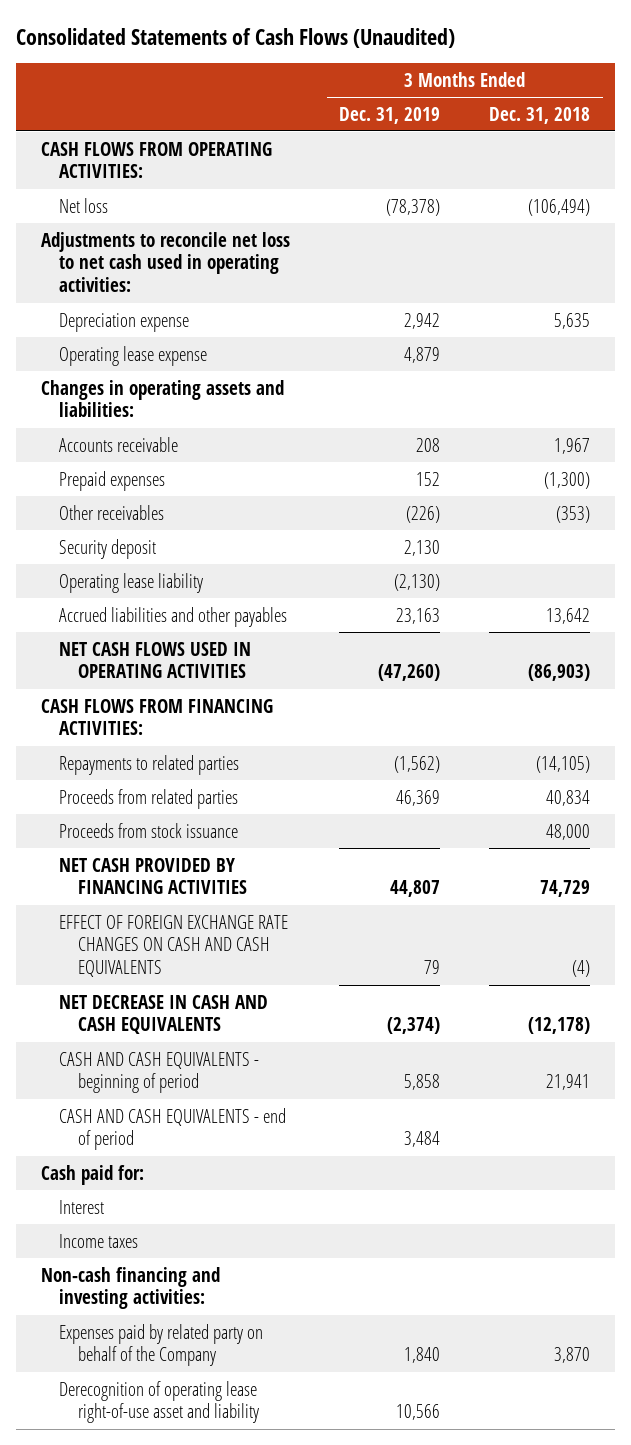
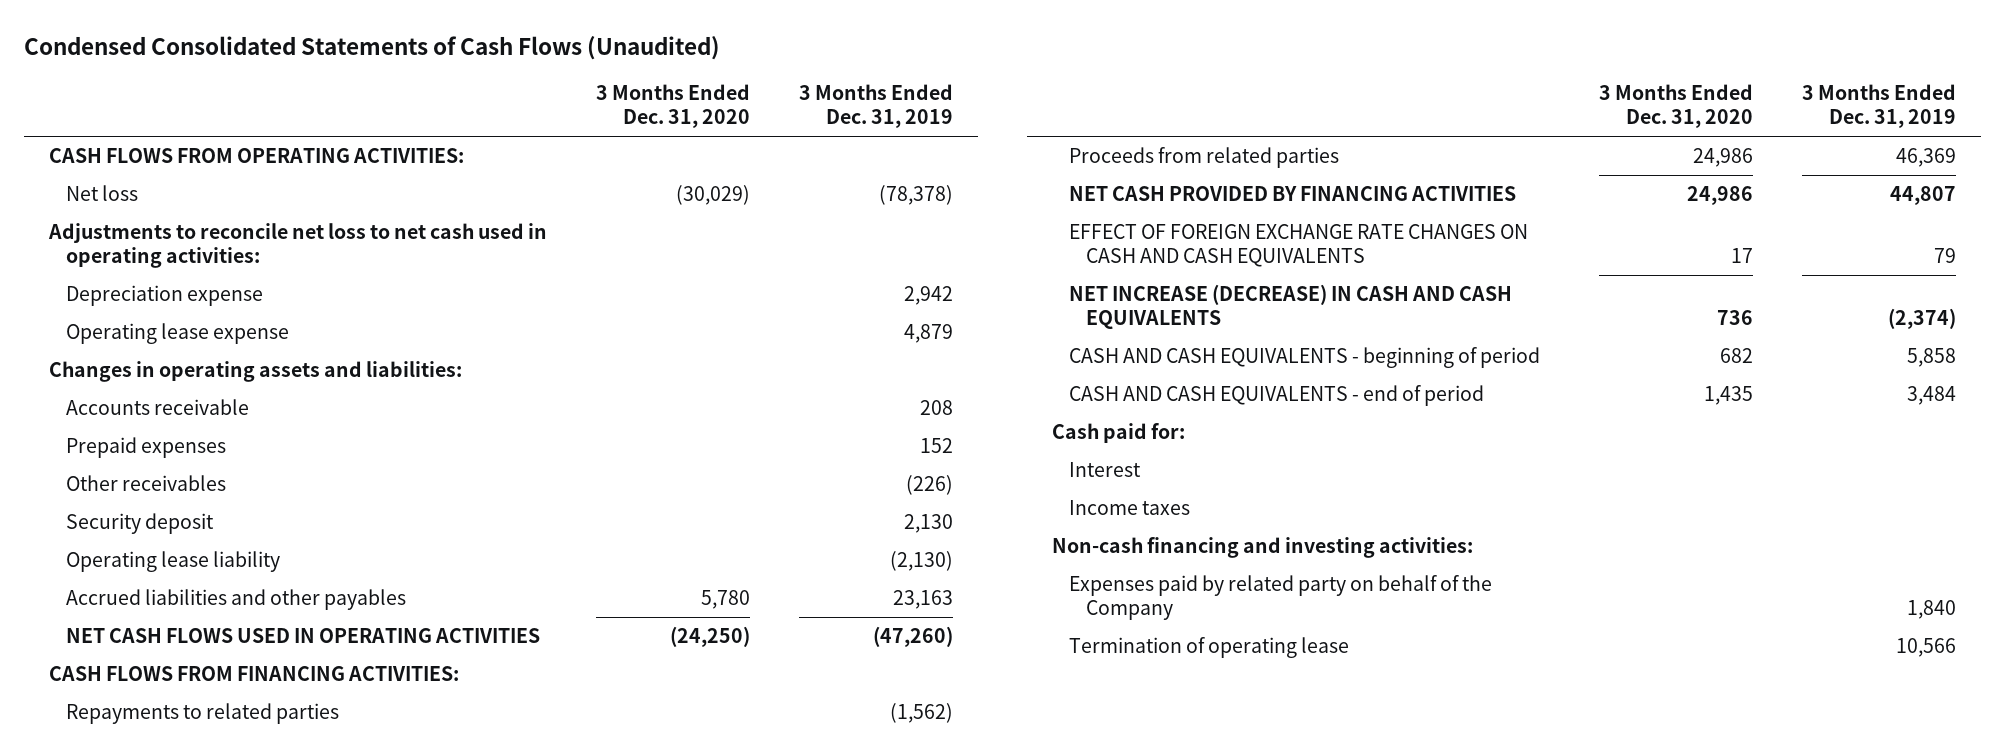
[15,27,455,48] Consolidated Statements of Cash Flows (Unaudited) -> [24,35,721,60] Condensed Consolidated Statements of Cash Flows (Unaudited)
[489,106,591,124] Dec. 31, 2018 -> none
none -> [596,84,751,129] 3 Months Ended Dec. 31, 2020
[59,822,239,838] Proceeds from stock issuance -> none
[59,994,269,1035] NET DECREASE IN CASH AND CASH EQUIVALENTS -> [1068,284,1512,330] NET INCREASE (DECREASE) IN CASH AND CASH EQUIVALENTS
[59,1380,259,1424] Derecognition of operating lease right-of-use asset and liability -> [1068,637,1349,659] Termination of operating lease

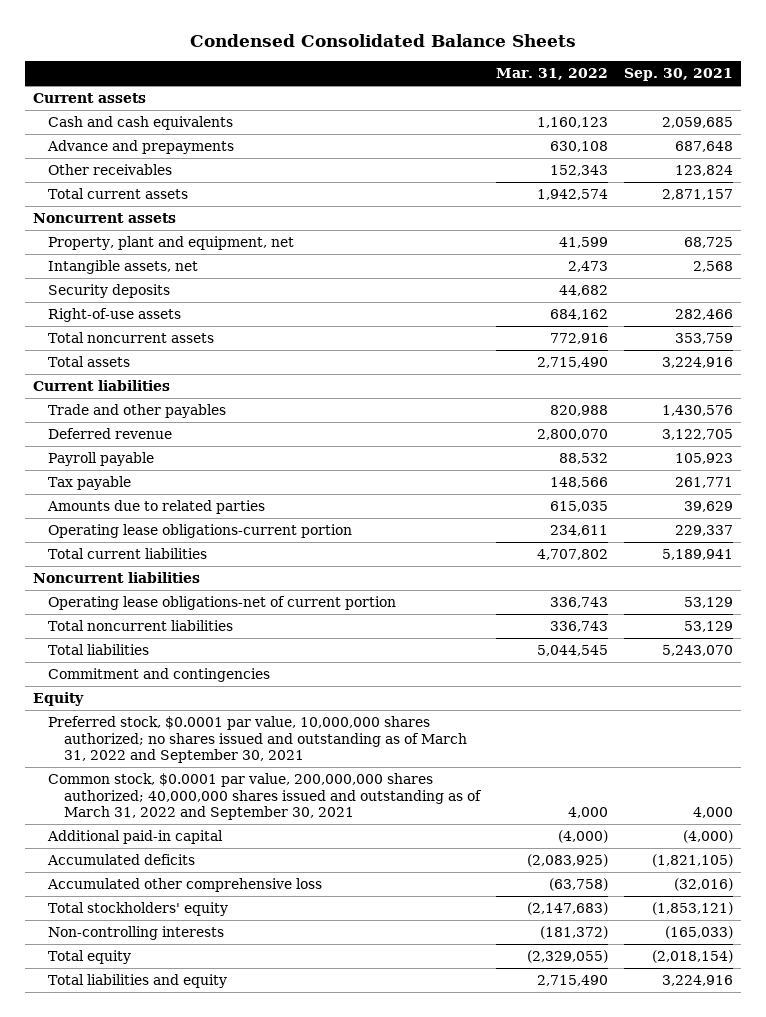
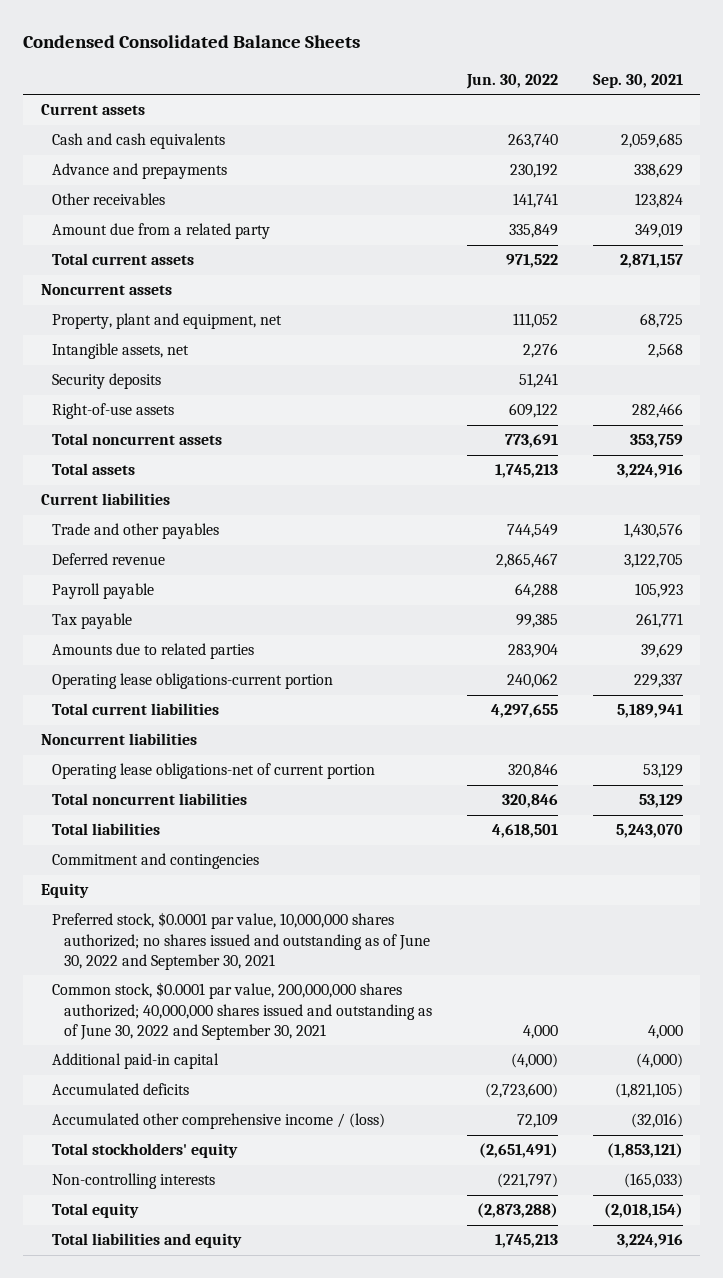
[495,68,608,81] Mar. 31, 2022 -> none
none -> [465,73,558,89] Jun. 30, 2022
[674,141,733,153] 687,648 -> [633,163,683,179] 338,629
none -> [52,223,271,240] Amount due from a related party
[48,716,467,764] Preferred stock, $0.0001 par value, 10,000,000 shares authorized; no shares issued and outstanding as of March 31, 2022 and September 30, 2021 -> [52,912,430,970] Preferred stock, $0.0001 par value, 10,000,000 shares authorized; no shares issued and outstanding as of June 30, 2022 and September 30, 2021
[48,773,482,821] Common stock, $0.0001 par value, 200,000,000 shares authorized; 40,000,000 shares issued and outstanding as of March 31, 2022 and September 30, 2021 -> [52,982,432,1040] Common stock, $0.0001 par value, 200,000,000 shares authorized; 40,000,000 shares issued and outstanding as of June 30, 2022 and September 30, 2021
[47,878,323,893] Accumulated other comprehensive loss -> [52,1113,386,1130] Accumulated other comprehensive income / (loss)

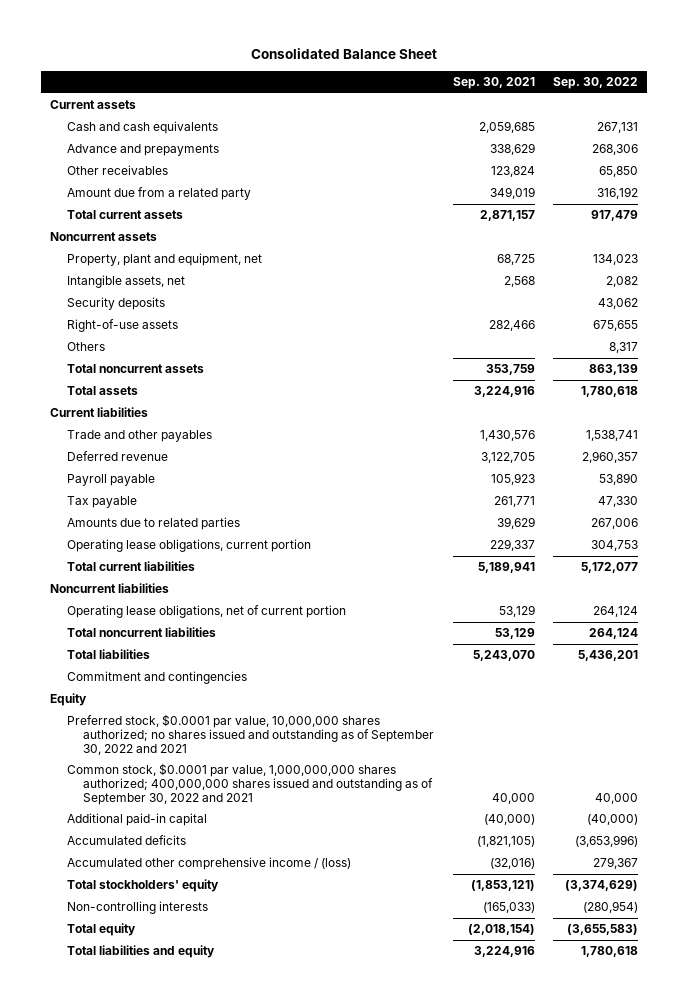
[22,35,360,49] Condensed Consolidated Balance Sheets -> [250,48,437,60] Consolidated Balance Sheet
[465,73,558,89] Jun. 30, 2022 -> none
none -> [552,77,638,90] Sep. 30, 2022
none -> [66,342,105,352] Others
[52,673,334,690] Operating lease obligations-current portion -> [66,539,311,553] Operating lease obligations, current portion
[52,763,376,780] Operating lease obligations-net of current portion -> [66,605,346,619] Operating lease obligations, net of current portion
[52,912,430,970] Preferred stock, $0.0001 par value, 10,000,000 shares authorized; no shares issued and outstanding as of June 30, 2022 and September 30, 2021 -> [66,714,435,755] Preferred stock, $0.0001 par value, 10,000,000 shares authorized; no shares issued and outstanding as of September 30, 2022 and 2021
[52,982,432,1040] Common stock, $0.0001 par value, 200,000,000 shares authorized; 40,000,000 shares issued and outstanding as of June 30, 2022 and September 30, 2021 -> [66,763,434,805] Common stock, $0.0001 par value, 1,000,000,000 shares authorized; 400,000,000 shares issued and outstanding as of September 30, 2022 and 2021
[647,1024,683,1039] 4,000 -> [491,792,535,804] 40,000
[635,1053,683,1069] (4,000) -> [483,814,535,826] (40,000)

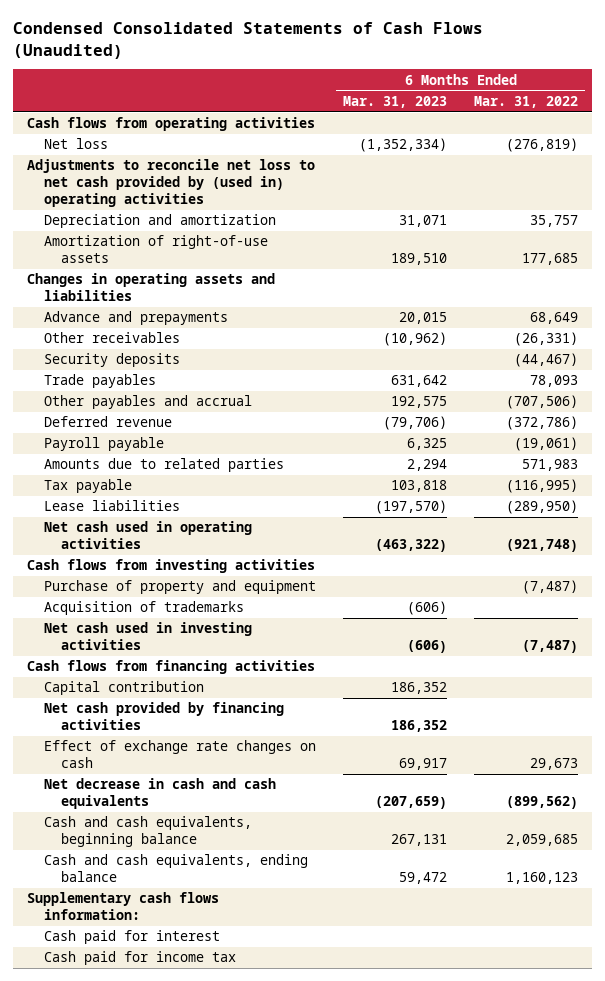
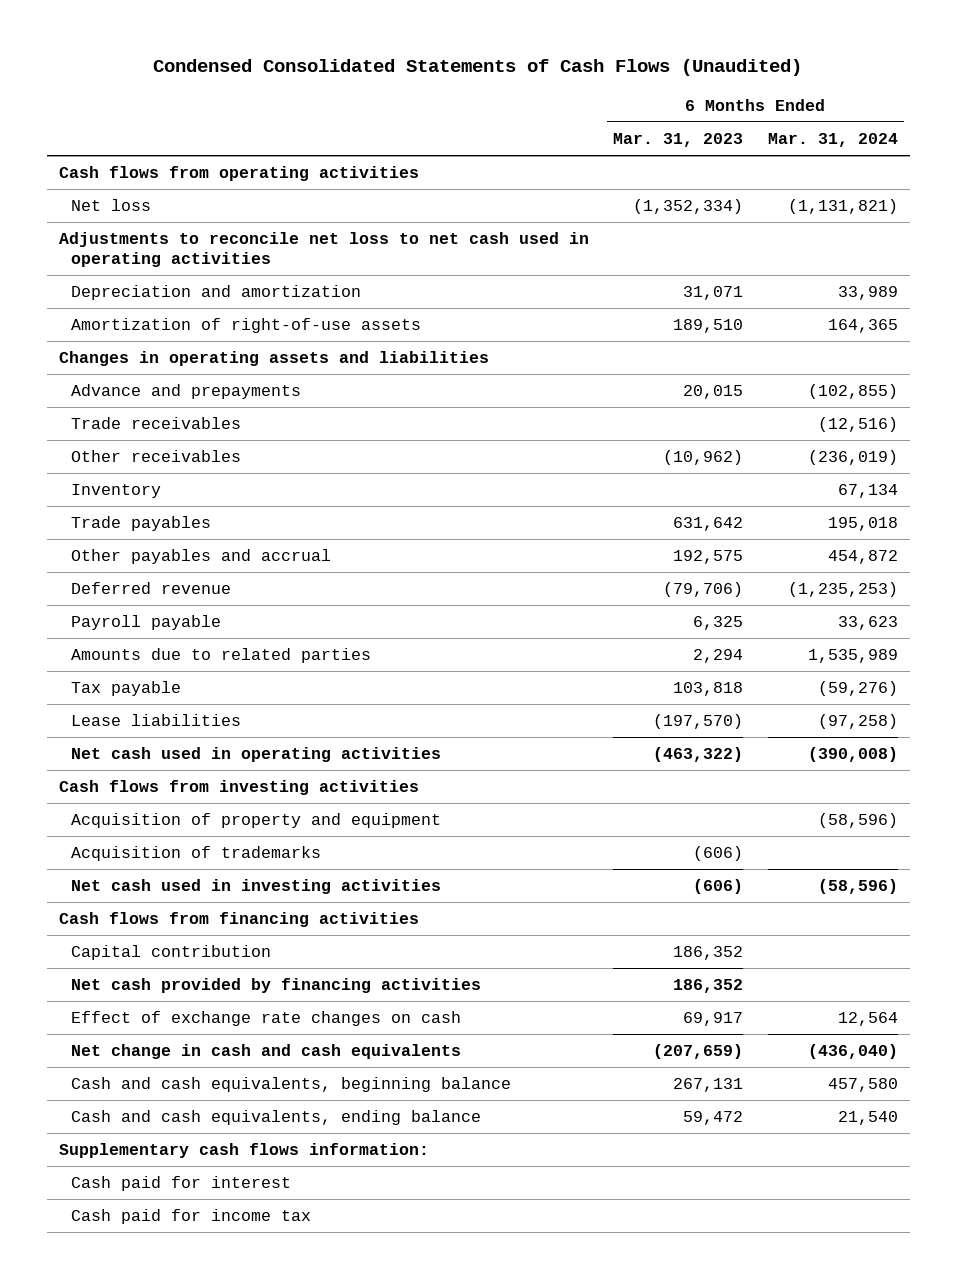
[474,95,579,108] Mar. 31, 2022 -> none
none -> [767,132,898,147] Mar. 31, 2024
[26,159,315,208] Adjustments to reconcile net loss to net cash provided by (used in) operating activities -> [58,232,589,267] Adjustments to reconcile net loss to net cash used in operating activities
none -> [71,417,242,430] Trade receivables
[43,353,180,368] Security deposits -> none
none -> [71,484,162,499] Inventory
[43,580,316,595] Purchase of property and equipment -> [71,813,442,829] Acquisition of property and equipment
[43,778,276,810] Net decrease in cash and cash equivalents -> [71,1044,462,1060] Net change in cash and cash equivalents

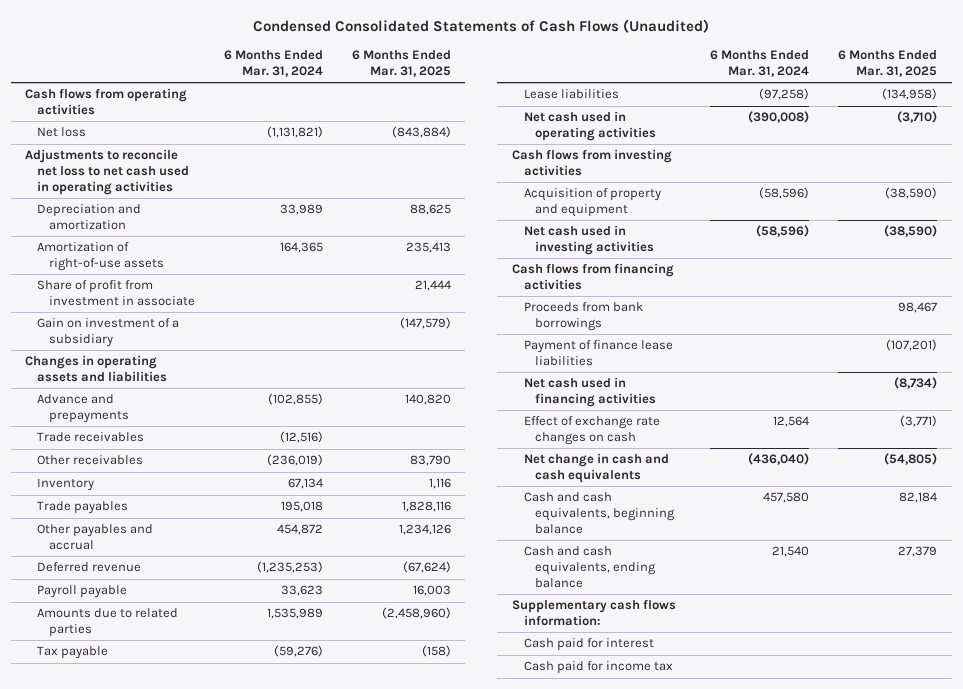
[613,132,744,147] Mar. 31, 2023 -> none
none -> [351,50,451,78] 6 Months Ended Mar. 31, 2025
none -> [37,280,195,307] Share of profit from investment in associate
none -> [37,318,180,348] Gain on investment of a subsidiary
[71,846,322,862] Acquisition of trademarks -> none
[71,945,272,961] Capital contribution -> none
none -> [523,302,643,332] Proceeds from bank borrowings
none -> [523,340,673,367] Payment of finance lease liabilities
[71,978,482,994] Net cash provided by financing activities -> [523,377,657,408] Net cash used in financing activities

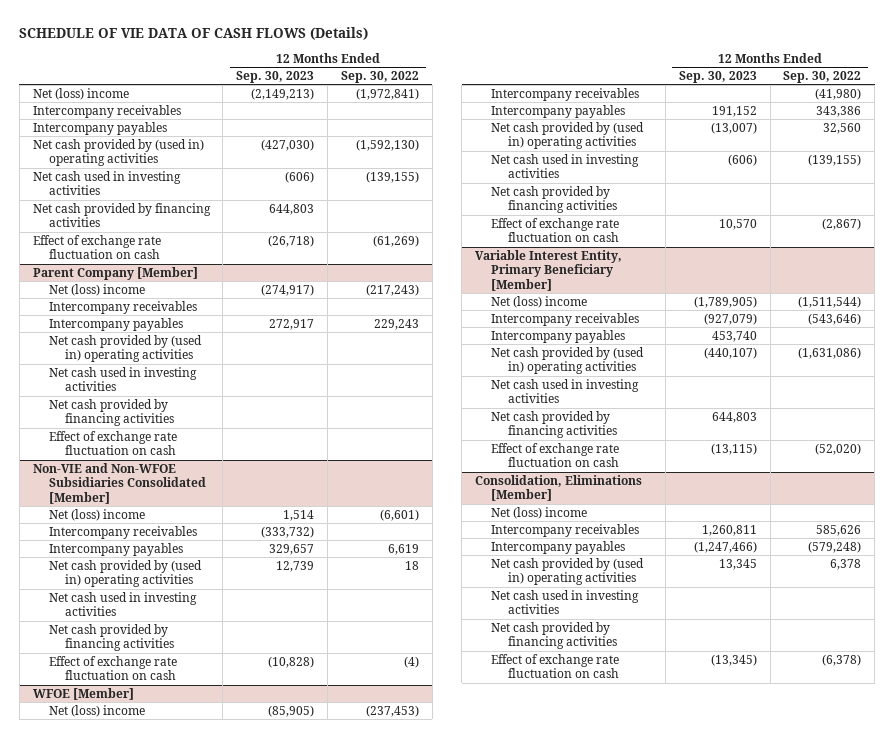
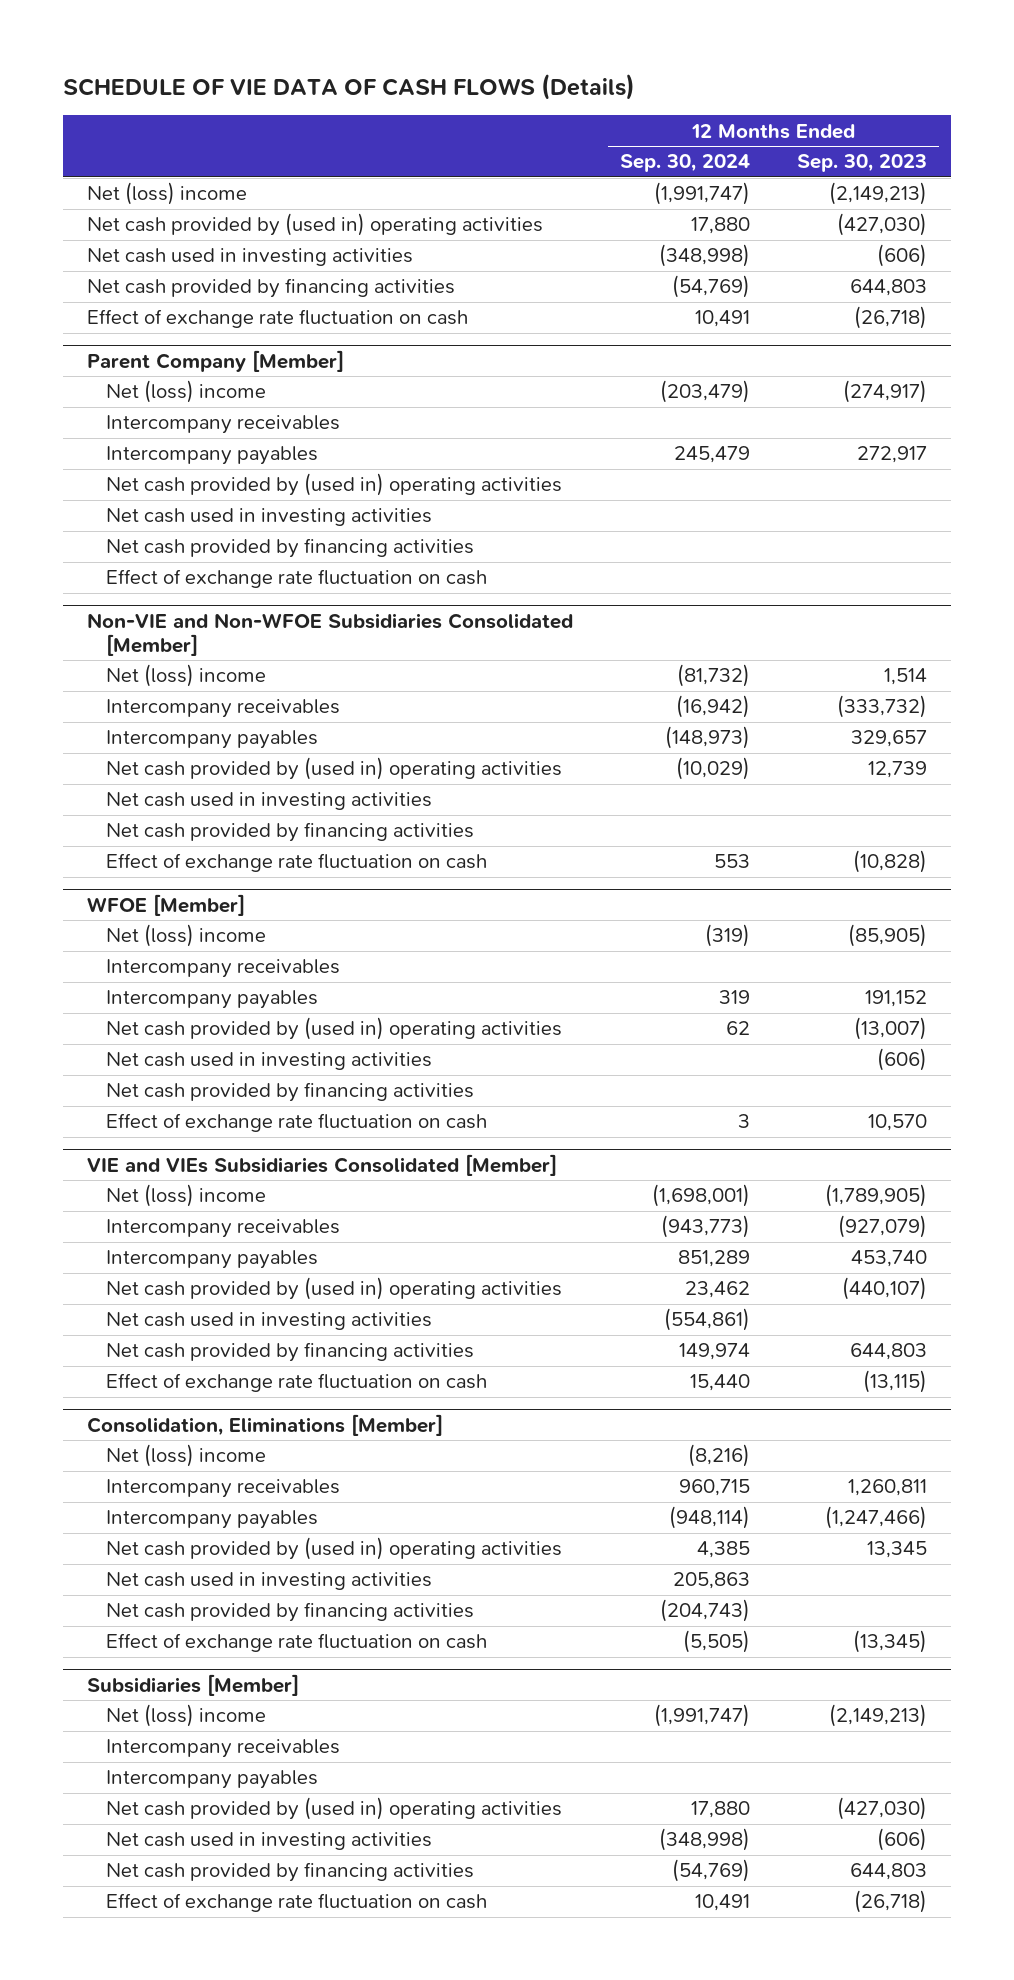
[340,71,419,84] Sep. 30, 2022 -> none
none -> [619,154,750,173] Sep. 30, 2024
[32,104,181,118] Intercompany receivables -> none
[32,121,167,135] Intercompany payables -> none
[475,249,623,291] Variable Interest Entity, Primary Beneficiary [Member] -> none
none -> [86,1153,557,1176] VIE and VIEs Subsidiaries Consolidated [Member]
none -> [86,1673,299,1696] Subsidiaries [Member]
none -> [106,1704,267,1728] Net (loss) income
none -> [106,1739,341,1759] Intercompany receivables
none -> [106,1770,319,1790] Intercompany payables
none -> [106,1797,563,1821] Net cash provided by (used in) operating activities
none -> [106,1832,433,1851] Net cash used in investing activities
none -> [106,1862,475,1883] Net cash provided by financing activities
none -> [106,1893,488,1913] Effect of exchange rate fluctuation on cash

